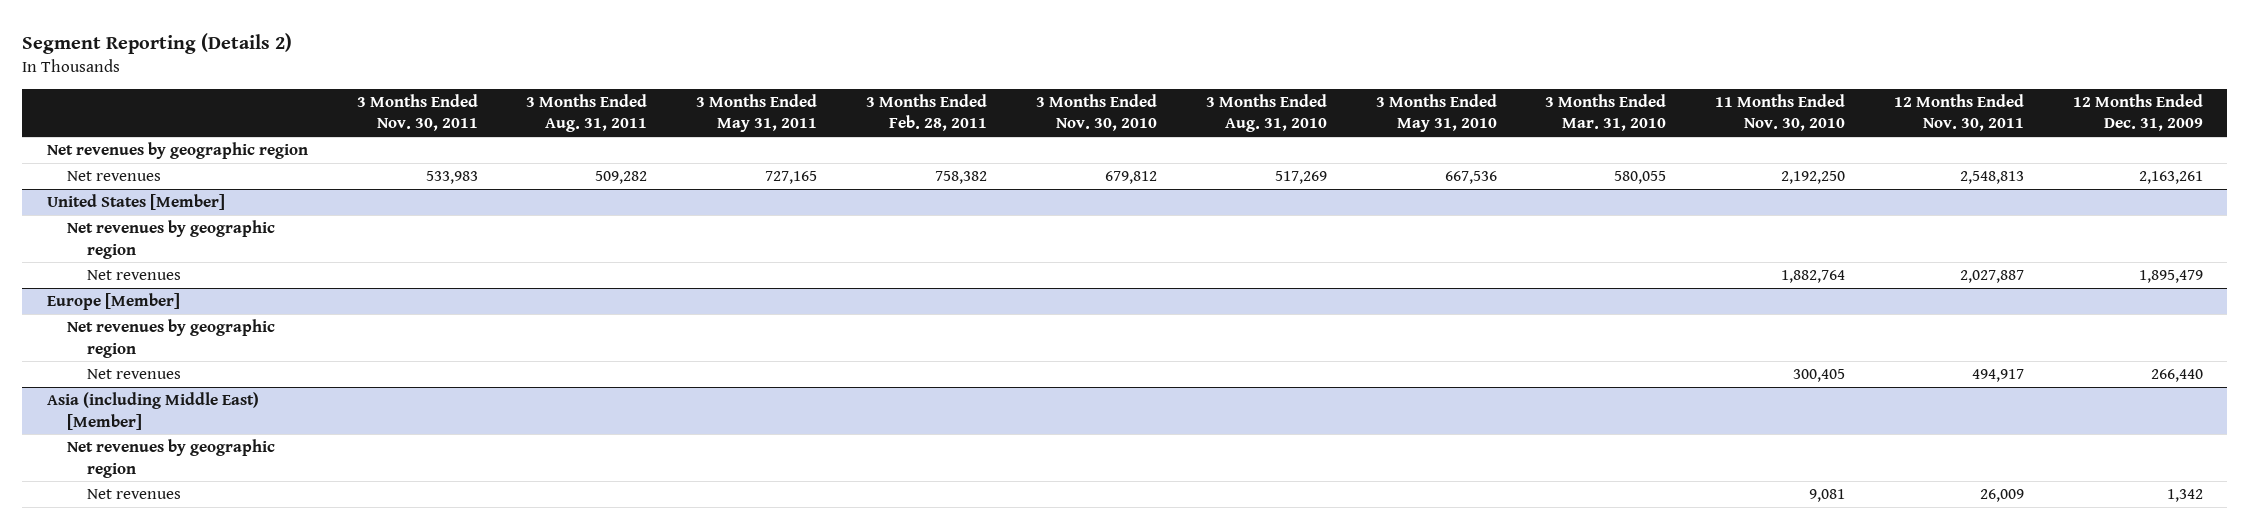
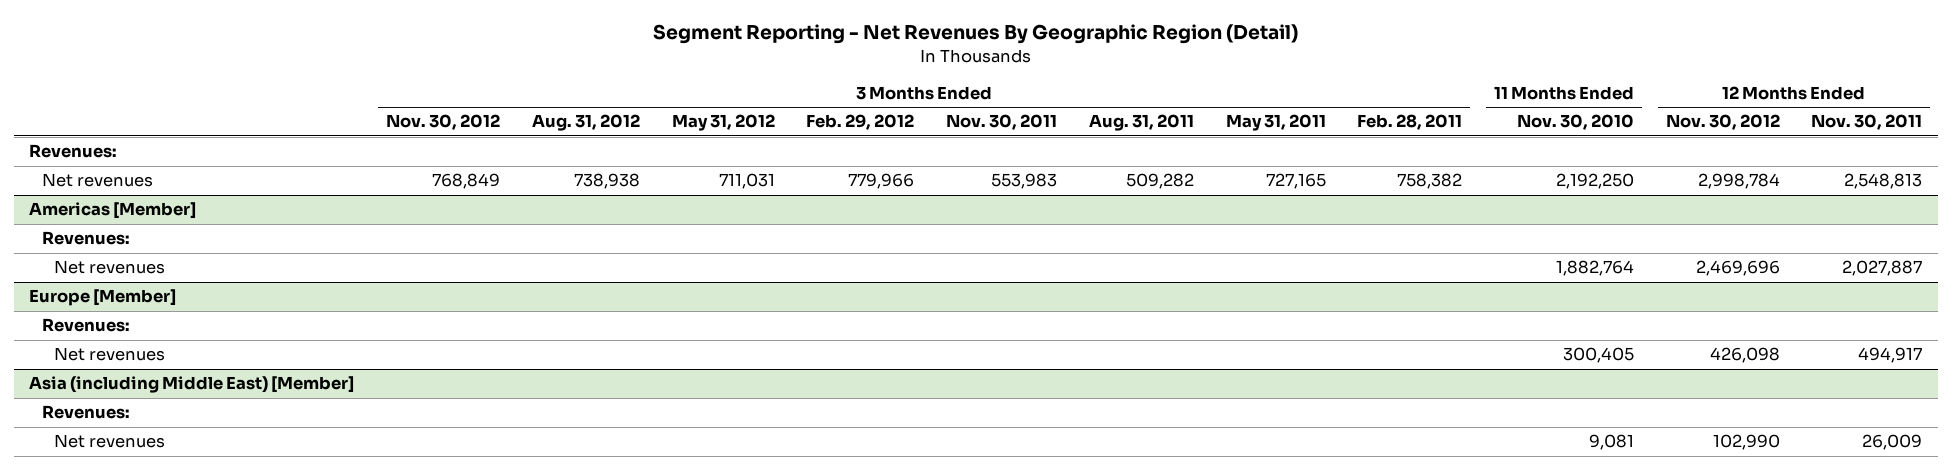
[22,32,293,54] Segment Reporting (Details 2) -> [652,24,1298,45] Segment Reporting - Net Revenues By Geographic Region (Detail)
[1035,94,1157,132] 3 Months Ended Nov. 30, 2010 -> none
[1205,94,1327,133] 3 Months Ended Aug. 31, 2010 -> none
[1375,94,1497,133] 3 Months Ended May 31, 2010 -> none
[1545,94,1667,132] 3 Months Ended Mar. 31, 2010 -> none
[2072,94,2203,132] 12 Months Ended Dec. 31, 2009 -> none
none -> [386,114,501,131] Nov. 30, 2012
none -> [531,114,640,132] Aug. 31, 2012
none -> [671,114,775,132] May 31, 2012
none -> [806,114,915,131] Feb. 29, 2012
none -> [1665,114,1780,131] Nov. 30, 2012
[46,142,308,160] Net revenues by geographic region -> none
[46,194,225,211] United States [Member] -> none
[66,220,275,259] Net revenues by geographic region -> none
none -> [29,144,118,159] Revenues:
[425,171,478,185] 533,983 -> [991,173,1058,190] 553,983
none -> [29,202,197,220] Americas [Member]
none -> [41,231,130,246] Revenues:
[66,319,275,358] Net revenues by geographic region -> none
none -> [41,318,130,333] Revenues:
[66,439,275,478] Net revenues by geographic region -> none
none -> [41,405,130,420] Revenues:

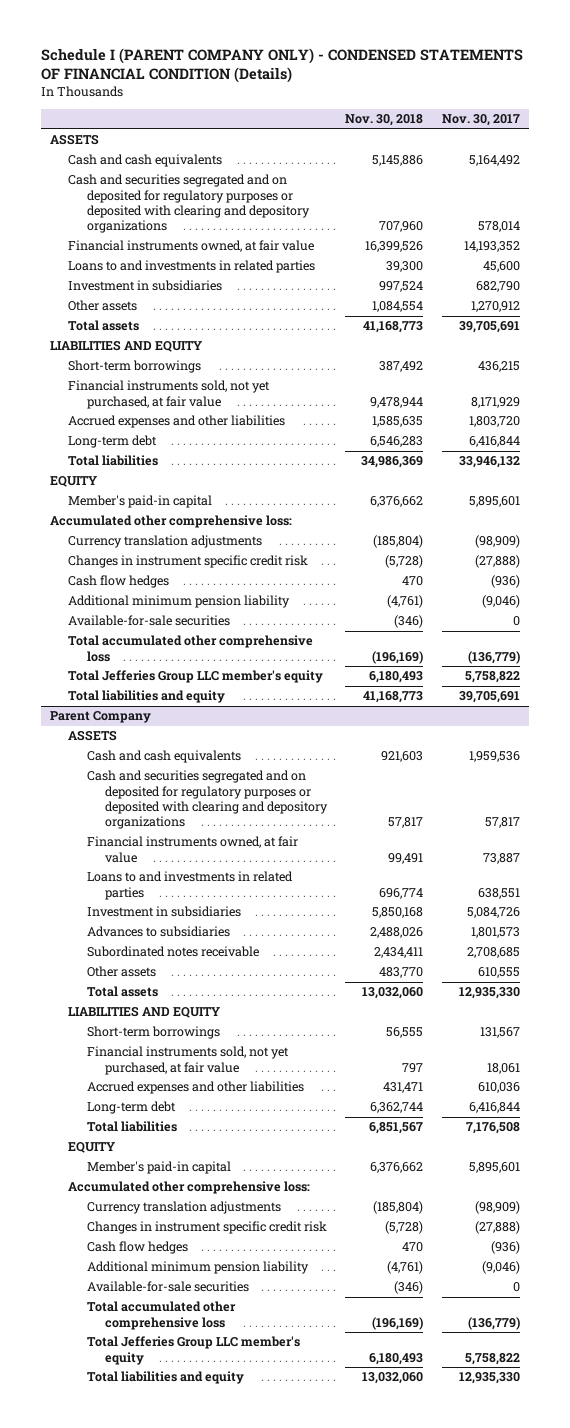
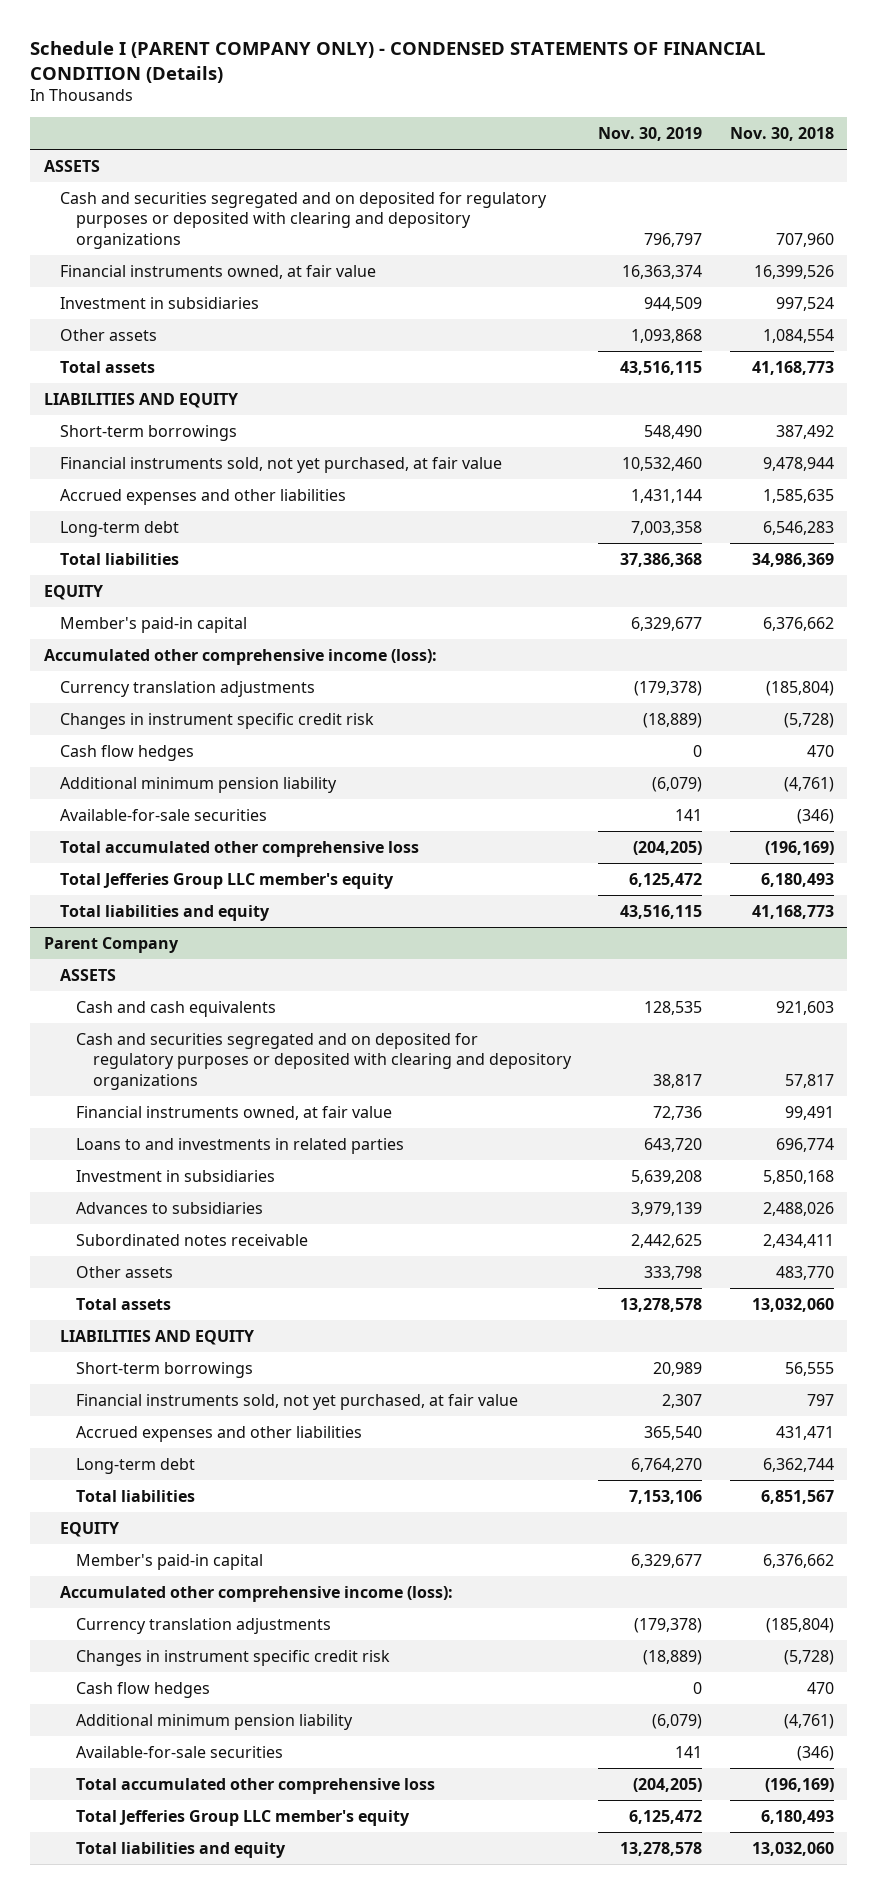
[441,114,520,127] Nov. 30, 2017 -> none
none -> [598,126,703,141] Nov. 30, 2019
[68,154,223,168] Cash and cash equivalents -> none
[68,260,316,274] Loans to and investments in related parties -> none
[50,515,293,529] Accumulated other comprehensive loss: -> [43,648,437,665] Accumulated other comprehensive income (loss):
[68,1181,311,1195] Accumulated other comprehensive loss: -> [60,1585,454,1602] Accumulated other comprehensive income (loss):

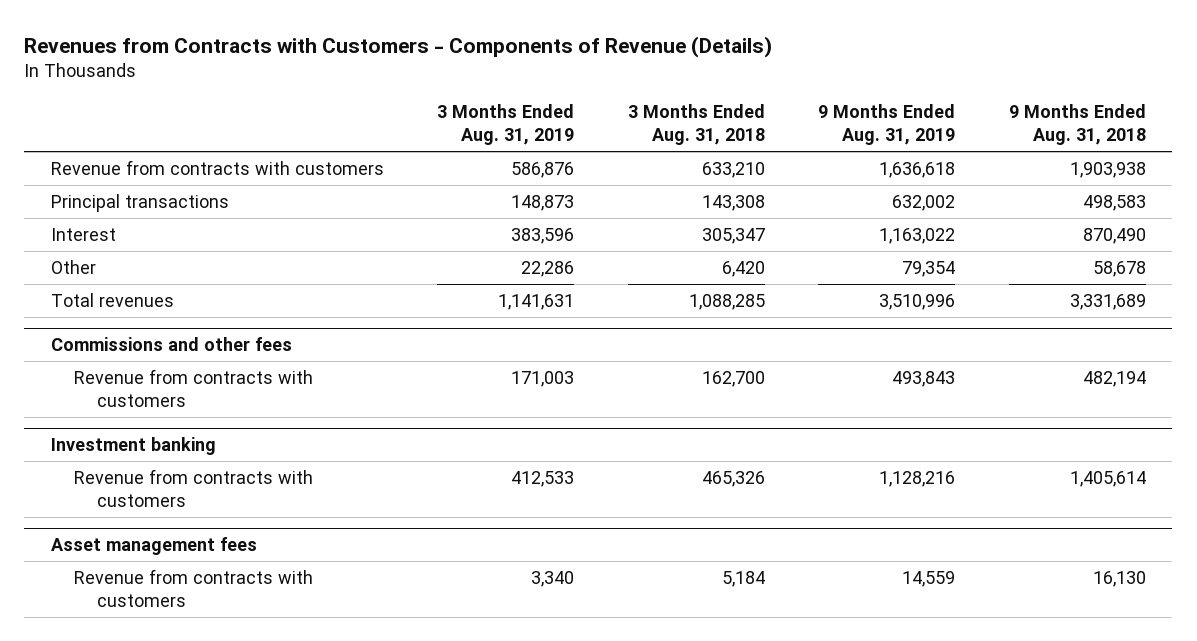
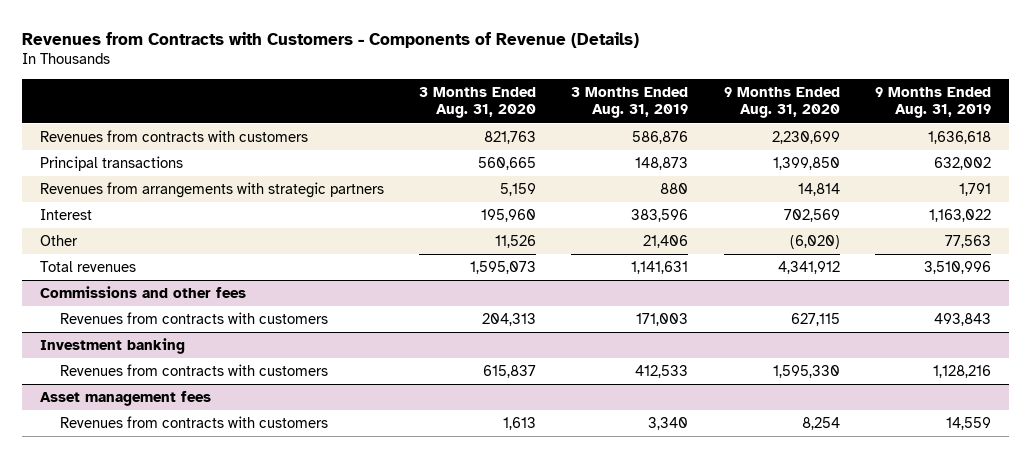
[627,104,765,146] 3 Months Ended Aug. 31, 2018 -> none
[1008,104,1146,146] 9 Months Ended Aug. 31, 2018 -> none
none -> [419,87,537,119] 3 Months Ended Aug. 31, 2020
none -> [723,87,840,119] 9 Months Ended Aug. 31, 2020
[51,159,385,175] Revenue from contracts with customers -> [39,130,308,143] Revenues from contracts with customers
none -> [39,182,384,199] Revenues from arrangements with strategic partners
[521,260,575,277] 22,286 -> [643,235,689,249] 21,406
[902,260,956,277] 79,354 -> [945,235,992,249] 77,563
[73,368,313,407] Revenue from contracts with customers -> [59,312,328,325] Revenues from contracts with customers
[73,468,313,507] Revenue from contracts with customers -> [59,364,328,377] Revenues from contracts with customers
[73,568,313,607] Revenue from contracts with customers -> [59,416,328,429] Revenues from contracts with customers

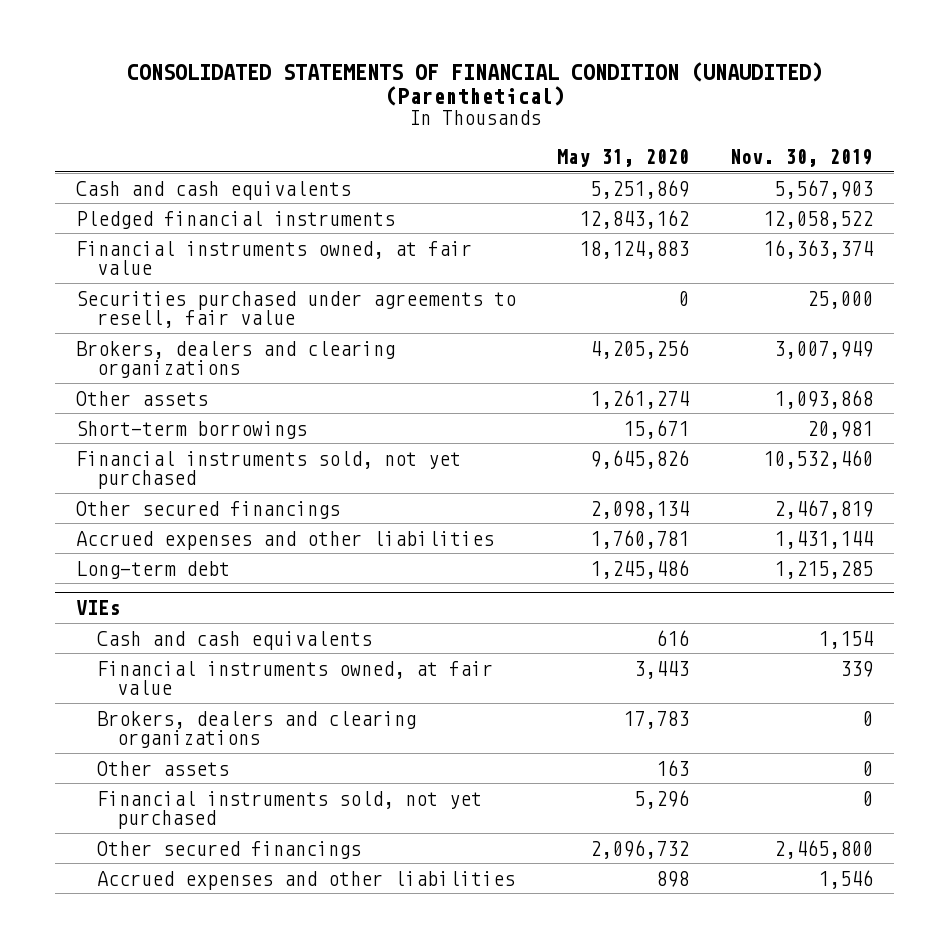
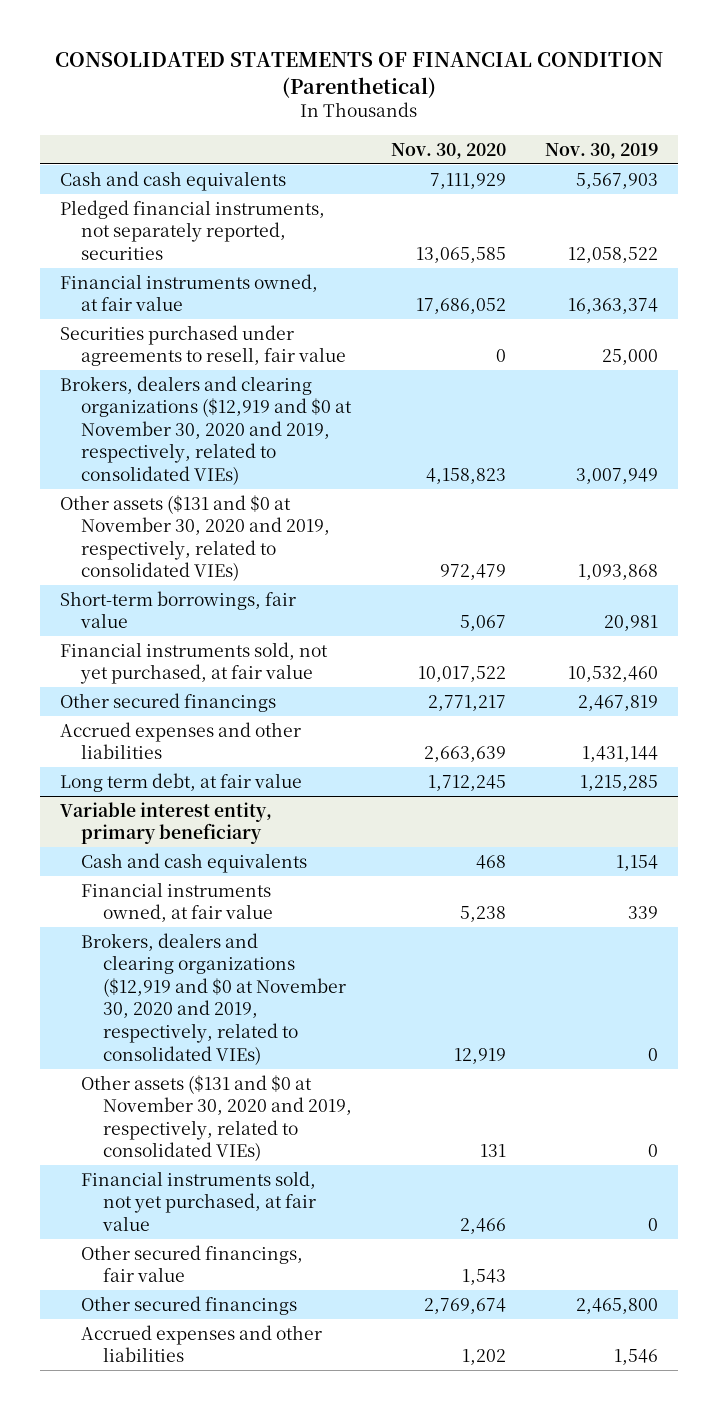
[126,61,823,107] CONSOLIDATED STATEMENTS OF FINANCIAL CONDITION (UNAUDITED) (Parenthetical) -> [55,52,664,99] CONSOLIDATED STATEMENTS OF FINANCIAL CONDITION (Parenthetical)
[557,148,690,167] May 31, 2020 -> none
none -> [391,142,507,159] Nov. 30, 2020
[75,210,395,229] Pledged financial instruments -> [59,199,325,260] Pledged financial instruments, not separately reported, securities
[75,340,395,379] Brokers, dealers and clearing organizations -> [59,375,353,485] Brokers, dealers and clearing organizations ($12,919 and $0 at November 30, 2020 and 2019, respectively, related to consolidated VIEs)
[75,390,208,406] Other assets -> [59,494,331,582] Other assets ($131 and $0 at November 30, 2020 and 2019, respectively, related to consolidated VIEs)
[75,420,307,439] Short-term borrowings -> [59,590,296,629] Short-term borrowings, fair value
[75,450,461,490] Financial instruments sold, not yet purchased -> [59,641,328,685] Financial instruments sold, not yet purchased, at fair value
[75,560,230,579] Long-term debt -> [59,772,302,792] Long term debt, at fair value
[75,600,120,616] VIEs -> [59,801,272,845] Variable interest entity, primary beneficiary
[96,710,416,749] Brokers, dealers and clearing organizations -> [81,932,346,1065] Brokers, dealers and clearing organizations ($12,919 and $0 at November 30, 2020 and 2019, respectively, related to consolidated VIEs)
[96,760,229,776] Other assets -> [81,1074,352,1162] Other assets ($131 and $0 at November 30, 2020 and 2019, respectively, related to consolidated VIEs)
[96,790,482,830] Financial instruments sold, not yet purchased -> [81,1170,317,1231] Financial instruments sold, not yet purchased, at fair value
none -> [81,1244,304,1283] Other secured financings, fair value

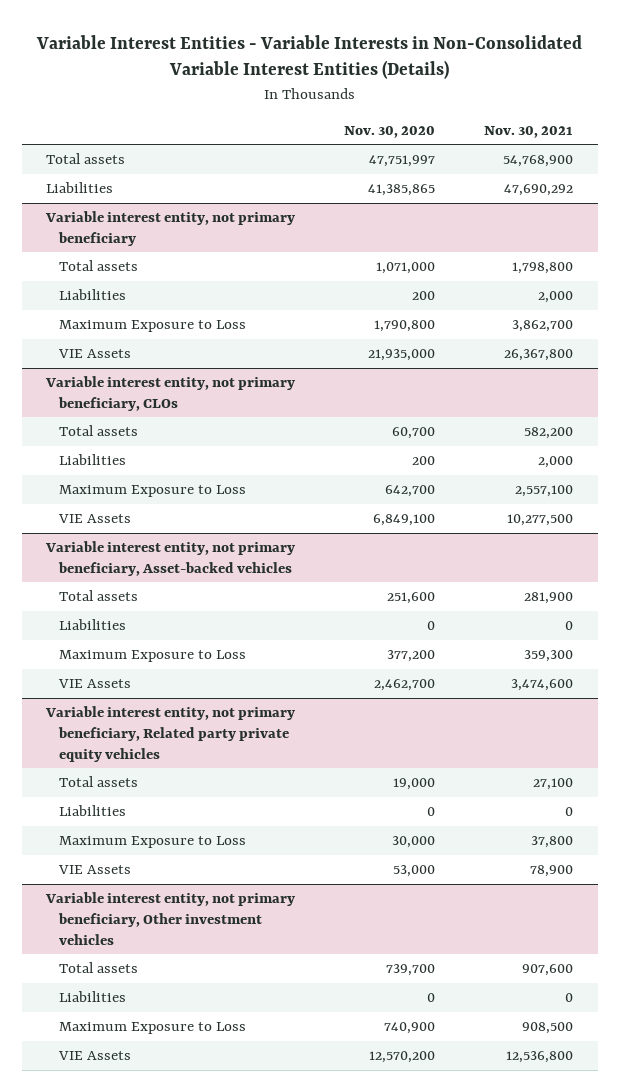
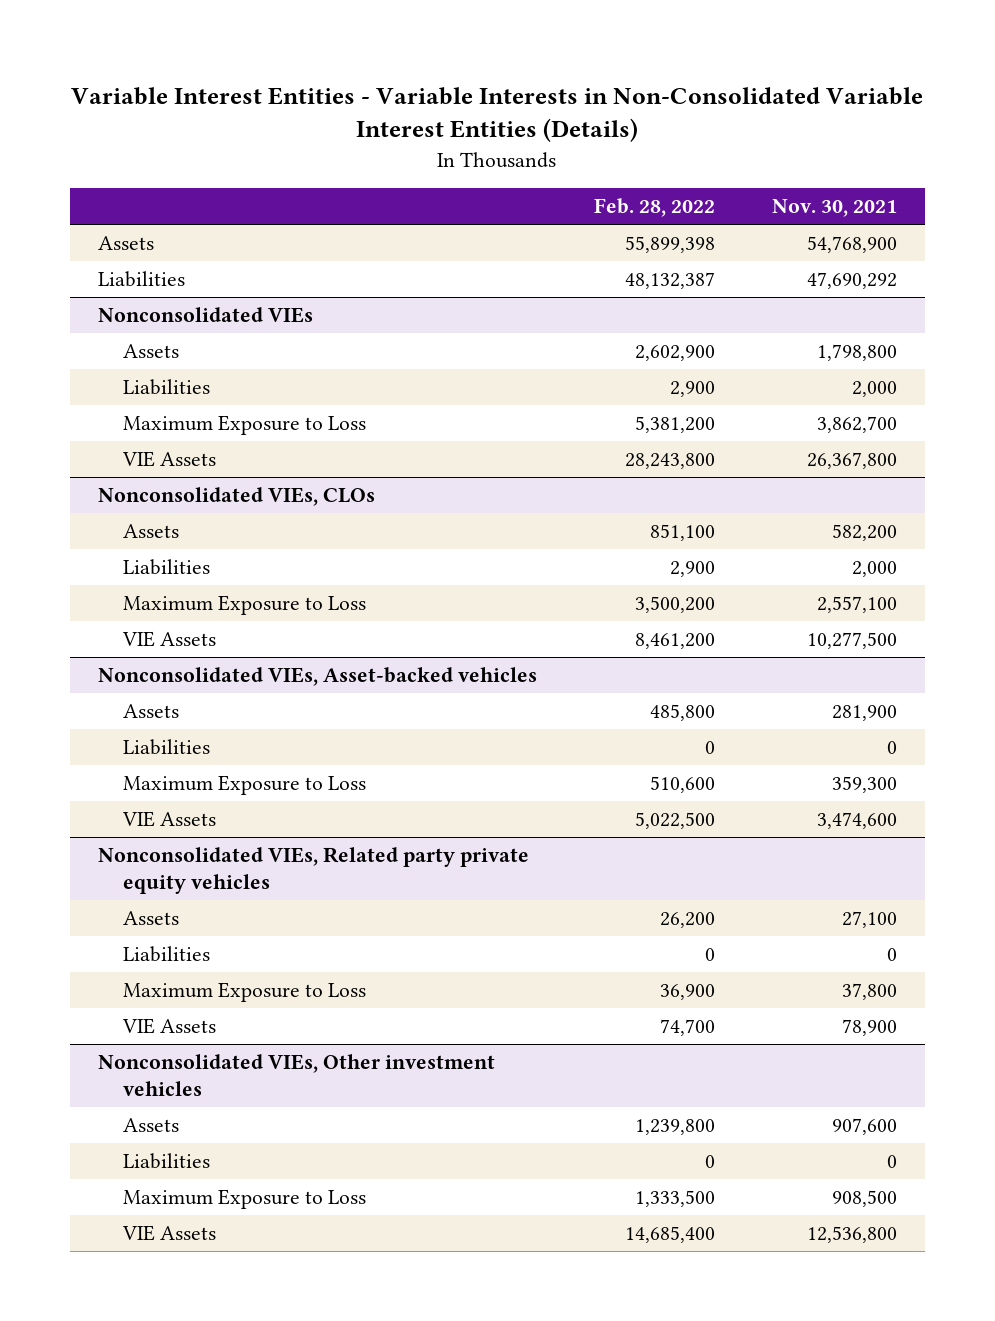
[344,126,436,139] Nov. 30, 2020 -> none
none -> [593,198,715,218] Feb. 28, 2022
[46,153,126,165] Total assets -> [98,236,155,251] Assets
[45,211,296,246] Variable interest entity, not primary beneficiary -> [98,307,314,324] Nonconsolidated VIEs
[59,260,139,272] Total assets -> [123,344,180,359] Assets
[45,376,296,411] Variable interest entity, not primary beneficiary, CLOs -> none
none -> [98,487,376,507] Nonconsolidated VIEs, CLOs
[59,425,139,437] Total assets -> [123,524,180,539] Assets
[45,541,296,576] Variable interest entity, not primary beneficiary, Asset-backed vehicles -> none
none -> [98,667,538,687] Nonconsolidated VIEs, Asset-backed vehicles
[59,590,139,602] Total assets -> [123,704,180,719] Assets
[45,706,296,762] Variable interest entity, not primary beneficiary, Related party private equity vehicles -> none
none -> [98,847,530,894] Nonconsolidated VIEs, Related party private equity vehicles
[59,776,139,788] Total assets -> [123,911,180,926] Assets
[45,892,296,945] Variable interest entity, not primary beneficiary, Other investment vehicles -> none
none -> [98,1054,496,1096] Nonconsolidated VIEs, Other investment vehicles
[59,962,139,974] Total assets -> [123,1118,180,1133] Assets

